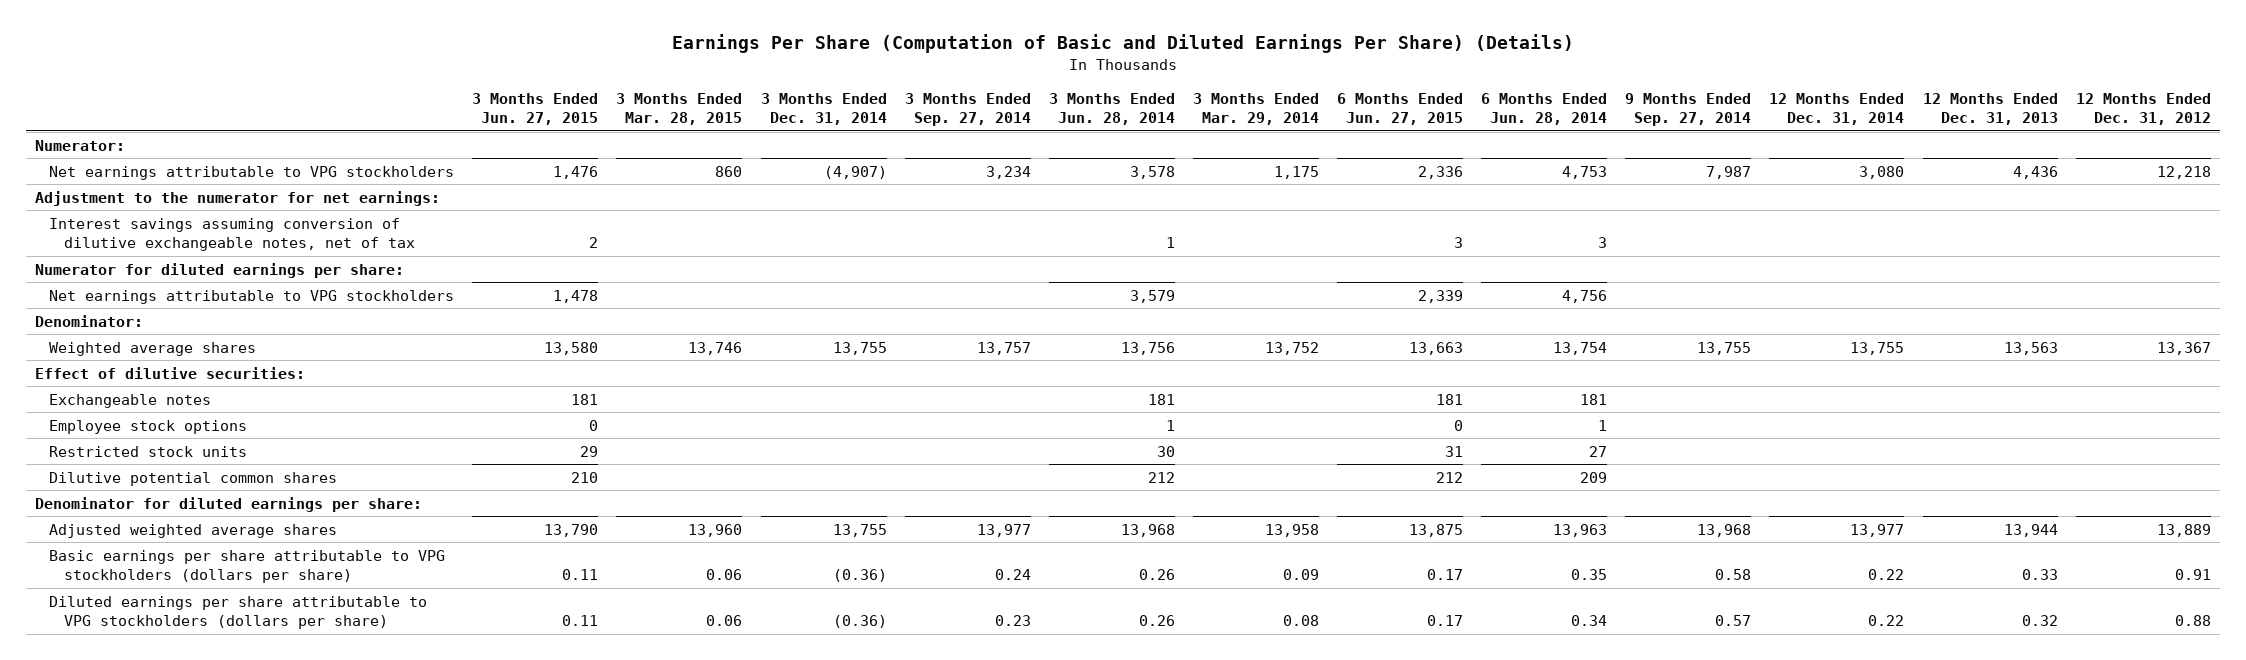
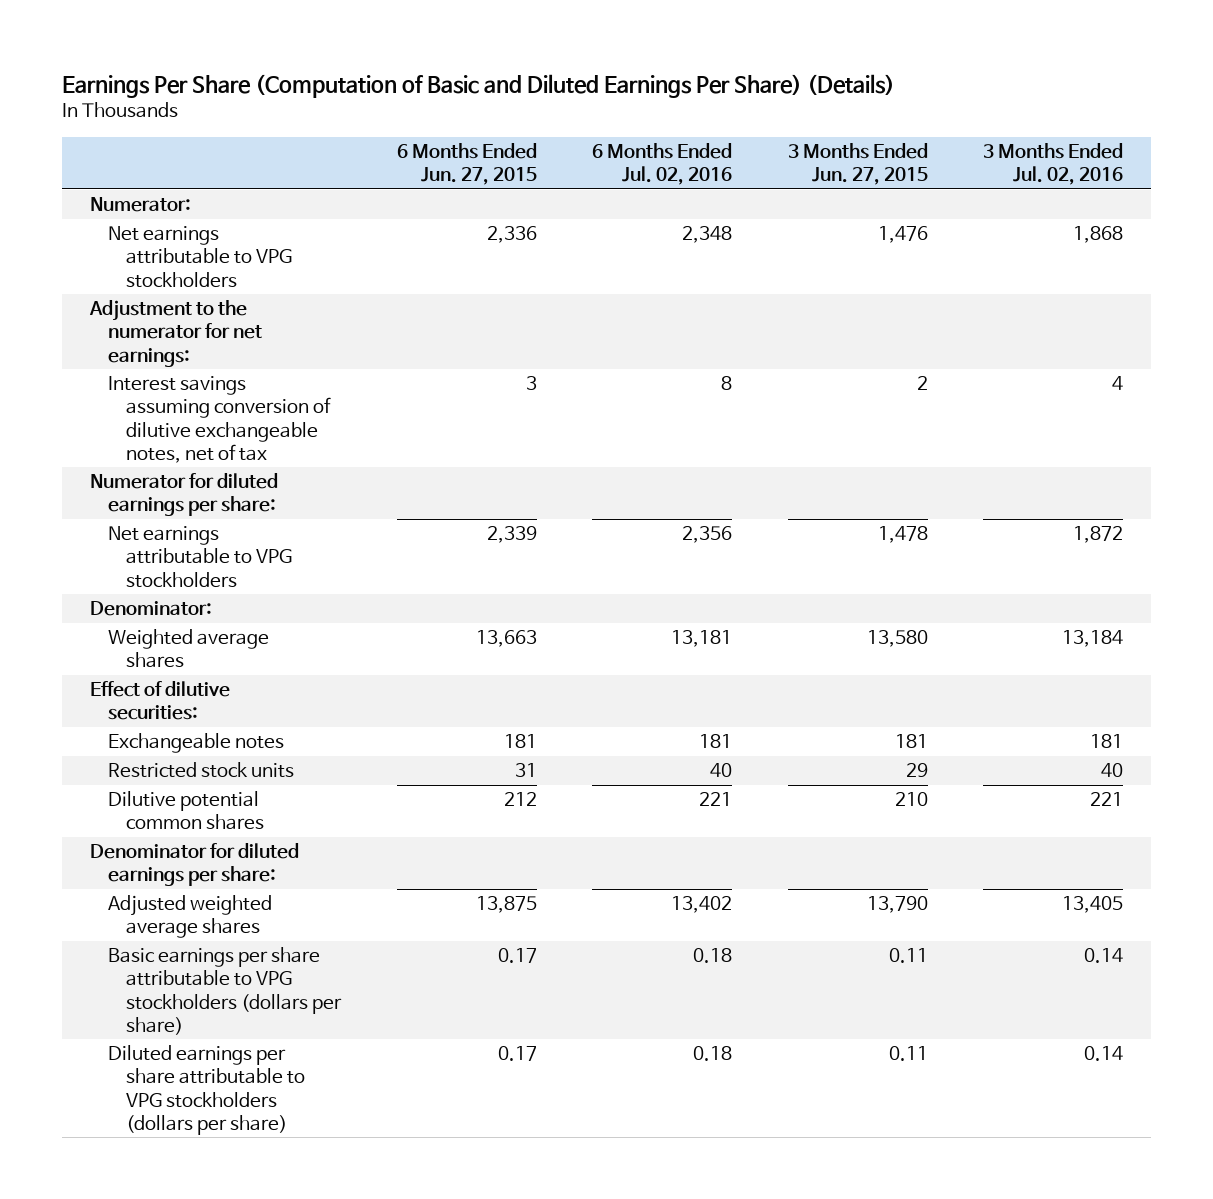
[616,92,743,126] 3 Months Ended Mar. 28, 2015 -> none
[760,92,887,126] 3 Months Ended Dec. 31, 2014 -> none
[904,92,1031,127] 3 Months Ended Sep. 27, 2014 -> none
[1048,92,1175,126] 3 Months Ended Jun. 28, 2014 -> none
[1192,92,1319,126] 3 Months Ended Mar. 29, 2014 -> none
[1481,92,1608,126] 6 Months Ended Jun. 28, 2014 -> none
[1625,92,1752,127] 9 Months Ended Sep. 27, 2014 -> none
[1769,92,1905,126] 12 Months Ended Dec. 31, 2014 -> none
[1922,92,2058,126] 12 Months Ended Dec. 31, 2013 -> none
[2075,92,2211,126] 12 Months Ended Dec. 31, 2012 -> none
none -> [592,142,733,186] 6 Months Ended Jul. 02, 2016
none -> [983,142,1124,186] 3 Months Ended Jul. 02, 2016
[49,419,248,434] Employee stock options -> none

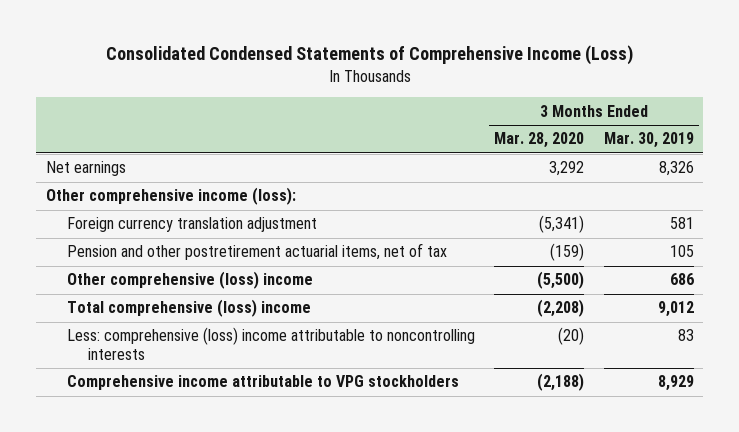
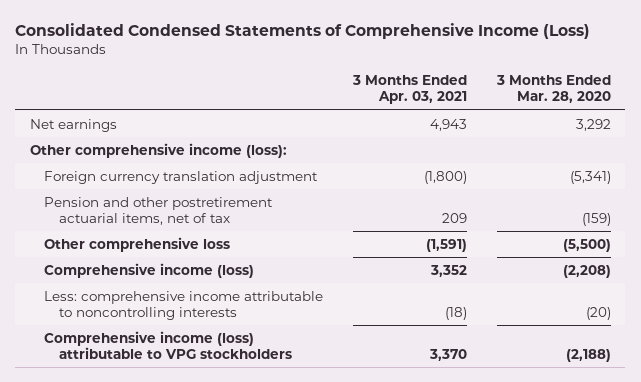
[603,132,694,149] Mar. 30, 2019 -> none
none -> [352,75,468,105] 3 Months Ended Apr. 03, 2021
[66,271,313,290] Other comprehensive (loss) income -> [44,236,231,252] Other comprehensive loss
[66,299,311,318] Total comprehensive (loss) income -> [44,262,255,278] Comprehensive income (loss)
[66,327,475,361] Less: comprehensive (loss) income attributable to noncontrolling interests -> [44,290,324,320] Less: comprehensive income attributable to noncontrolling interests
[66,375,459,391] Comprehensive income attributable to VPG stockholders -> [44,330,292,359] Comprehensive income (loss) attributable to VPG stockholders

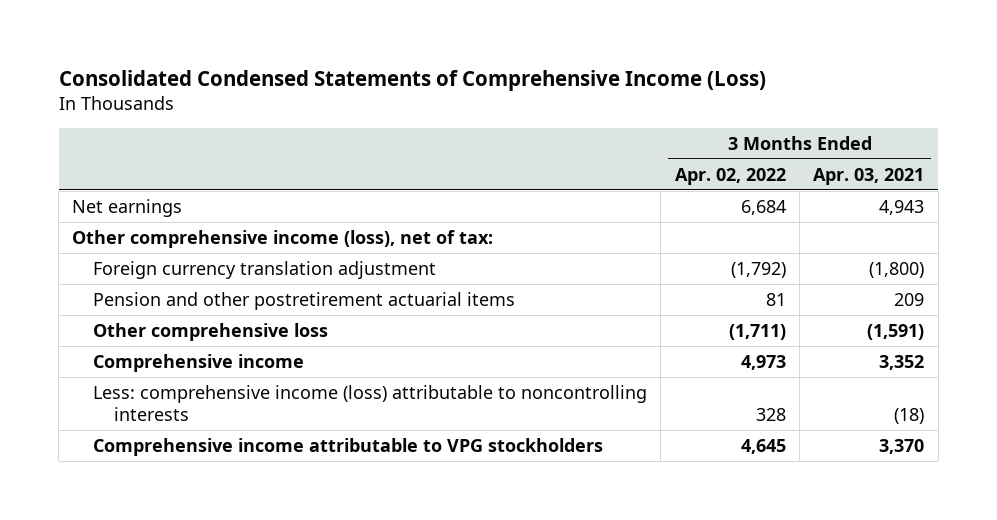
[495,75,611,104] 3 Months Ended Mar. 28, 2020 -> none
none -> [674,167,786,185] Apr. 02, 2022
[30,142,288,158] Other comprehensive income (loss): -> [72,229,494,248] Other comprehensive income (loss), net of tax:
[44,196,274,225] Pension and other postretirement actuarial items, net of tax -> [93,291,516,310] Pension and other postretirement actuarial items
[44,262,255,278] Comprehensive income (loss) -> [93,353,305,372] Comprehensive income
[44,290,324,320] Less: comprehensive income attributable to noncontrolling interests -> [93,384,648,421] Less: comprehensive income (loss) attributable to noncontrolling interests
[44,330,292,359] Comprehensive income (loss) attributable to VPG stockholders -> [93,437,604,456] Comprehensive income attributable to VPG stockholders

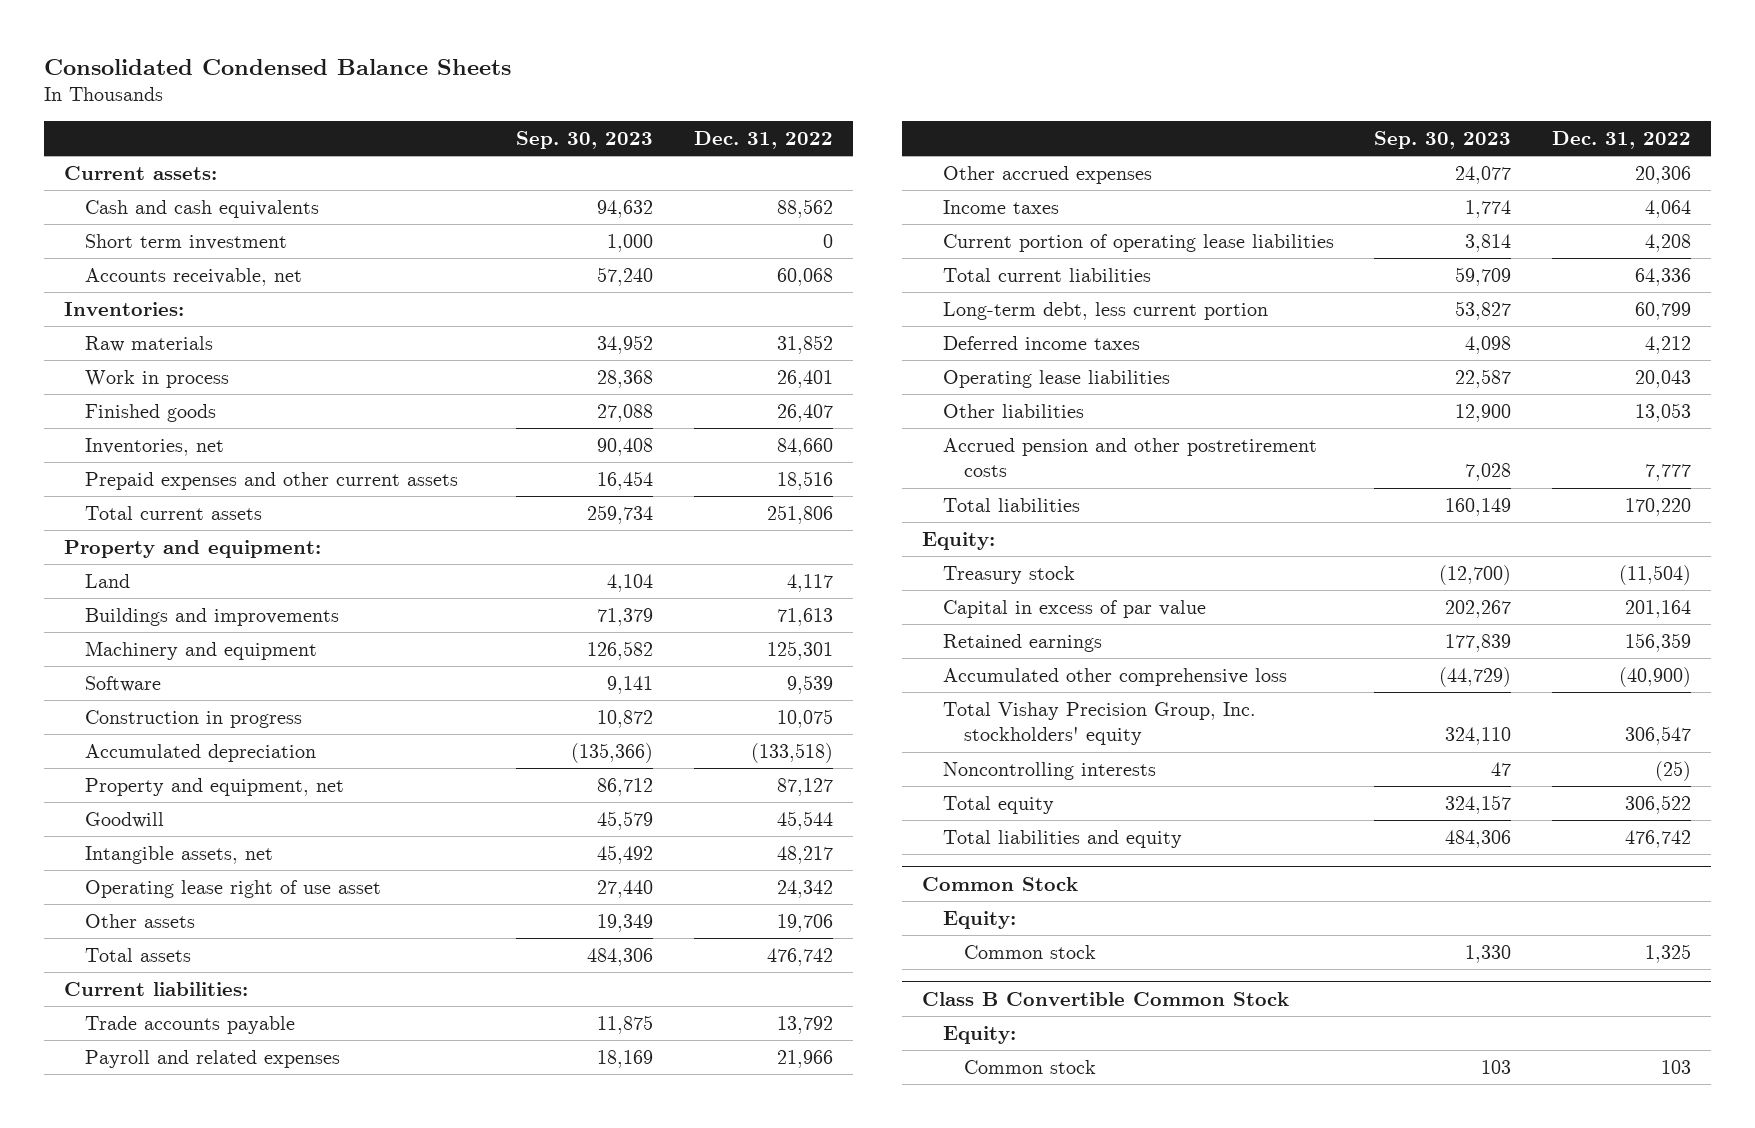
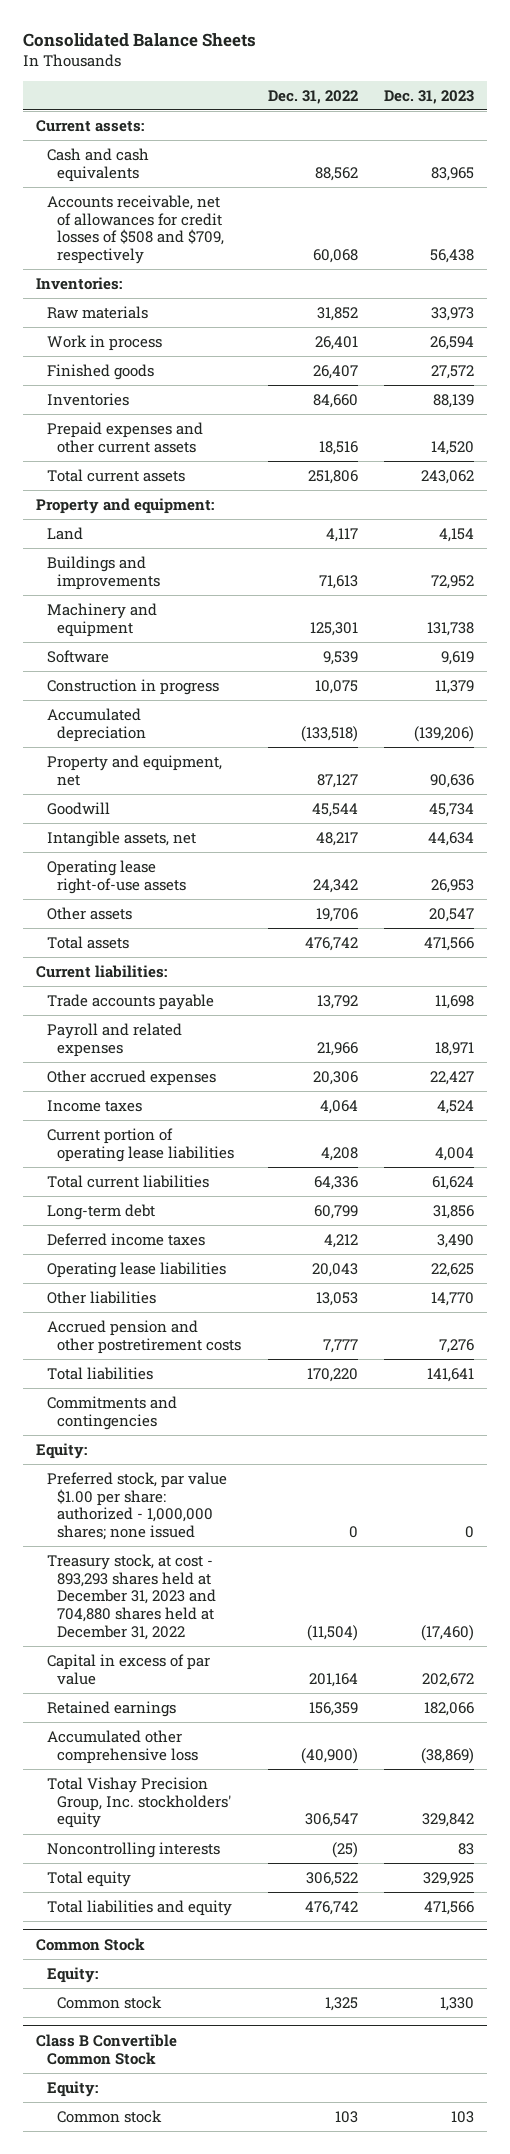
[43,58,511,75] Consolidated Condensed Balance Sheets -> [23,33,257,48] Consolidated Balance Sheets
[516,131,654,150] Sep. 30, 2023 -> none
none -> [384,89,475,104] Dec. 31, 2023
[84,233,287,250] Short term investment -> none
[84,267,302,286] Accounts receivable, net -> [46,194,225,265] Accounts receivable, net of allowances for credit losses of $508 and $709, respectively
[84,437,224,456] Inventories, net -> [46,392,129,406] Inventories
[84,879,381,898] Operating lease right of use asset -> [46,859,187,894] Operating lease right-of-use assets
[943,301,1269,320] Long-term debt, less current portion -> [46,1203,155,1220] Long-term debt
none -> [46,1395,177,1430] Commitments and contingencies
none -> [46,1471,227,1541] Preferred stock, par value $1.00 per share: authorized - 1,000,000 shares; none issued
[943,565,1076,584] Treasury stock -> [46,1553,217,1641] Treasury stock, at cost - 893,293 shares held at December 31, 2023 and 704,880 shares held at December 31, 2022

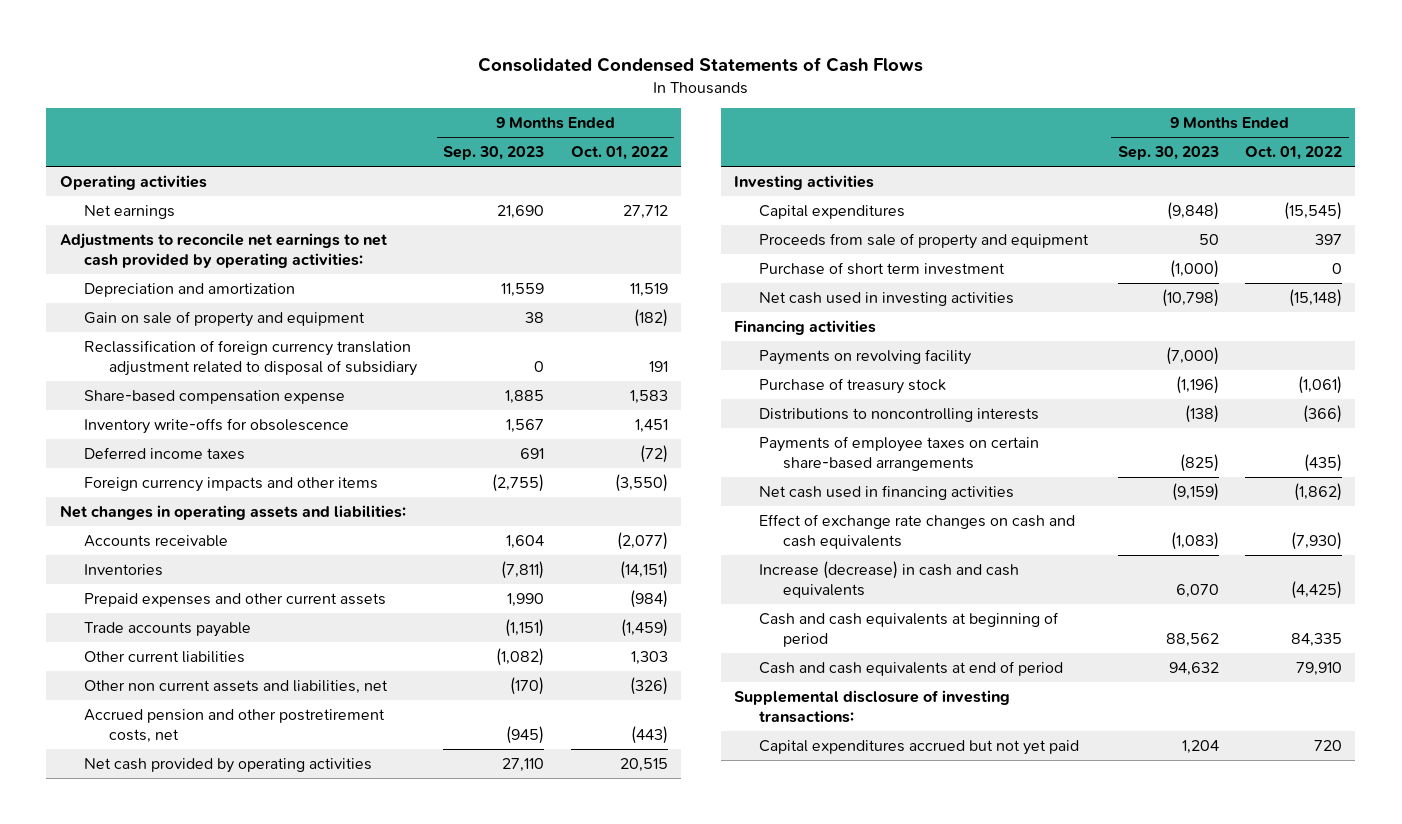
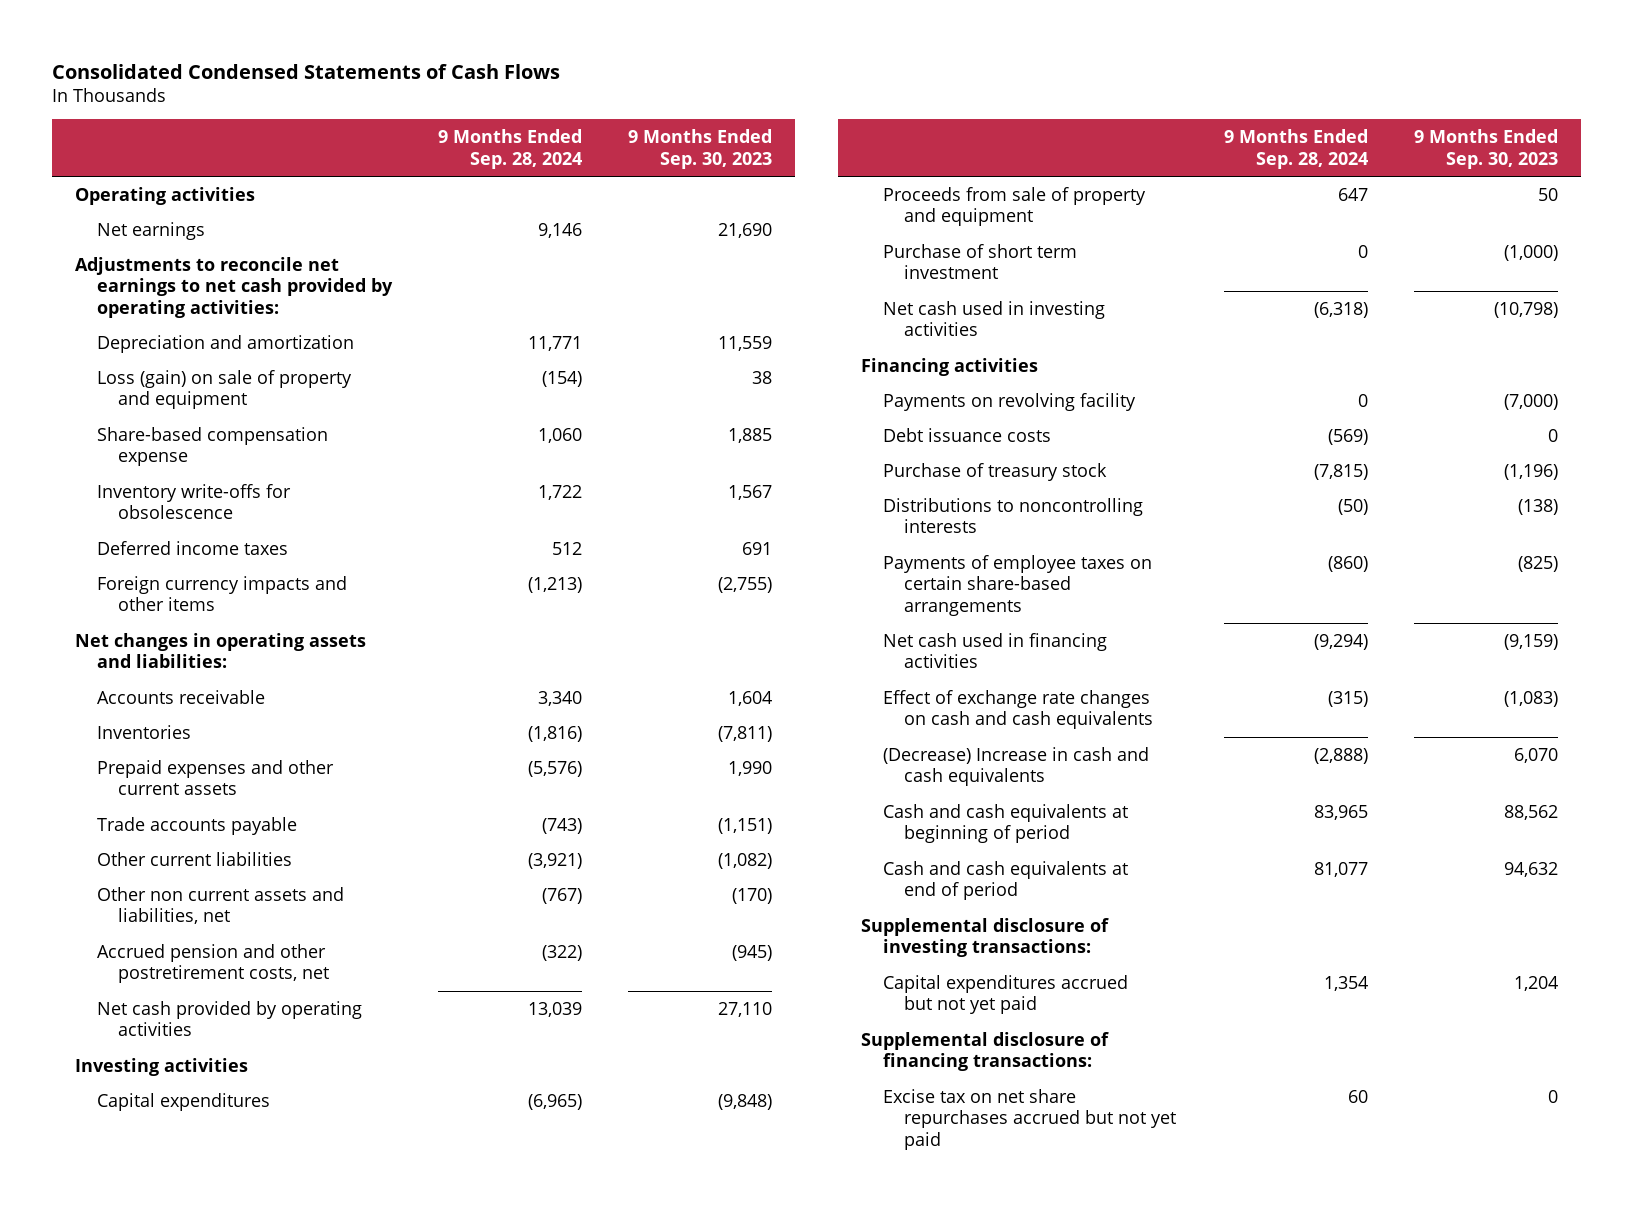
[570,146,668,161] Oct. 01, 2022 -> none
none -> [437,129,582,169] 9 Months Ended Sep. 28, 2024
[84,339,418,376] Reclassification of foreign currency translation adjustment related to disposal of subsidiary -> none
[84,310,366,327] Gain on sale of property and equipment -> [96,369,352,410] Loss (gain) on sale of property and equipment
none -> [882,427,1051,442] Debt issuance costs
[758,560,1019,598] Increase (decrease) in cash and cash equivalents -> [882,746,1149,787] (Decrease) Increase in cash and cash equivalents
none -> [861,1031,1110,1072] Supplemental disclosure of financing transactions:
none -> [882,1088,1177,1150] Excise tax on net share repurchases accrued but not yet paid

